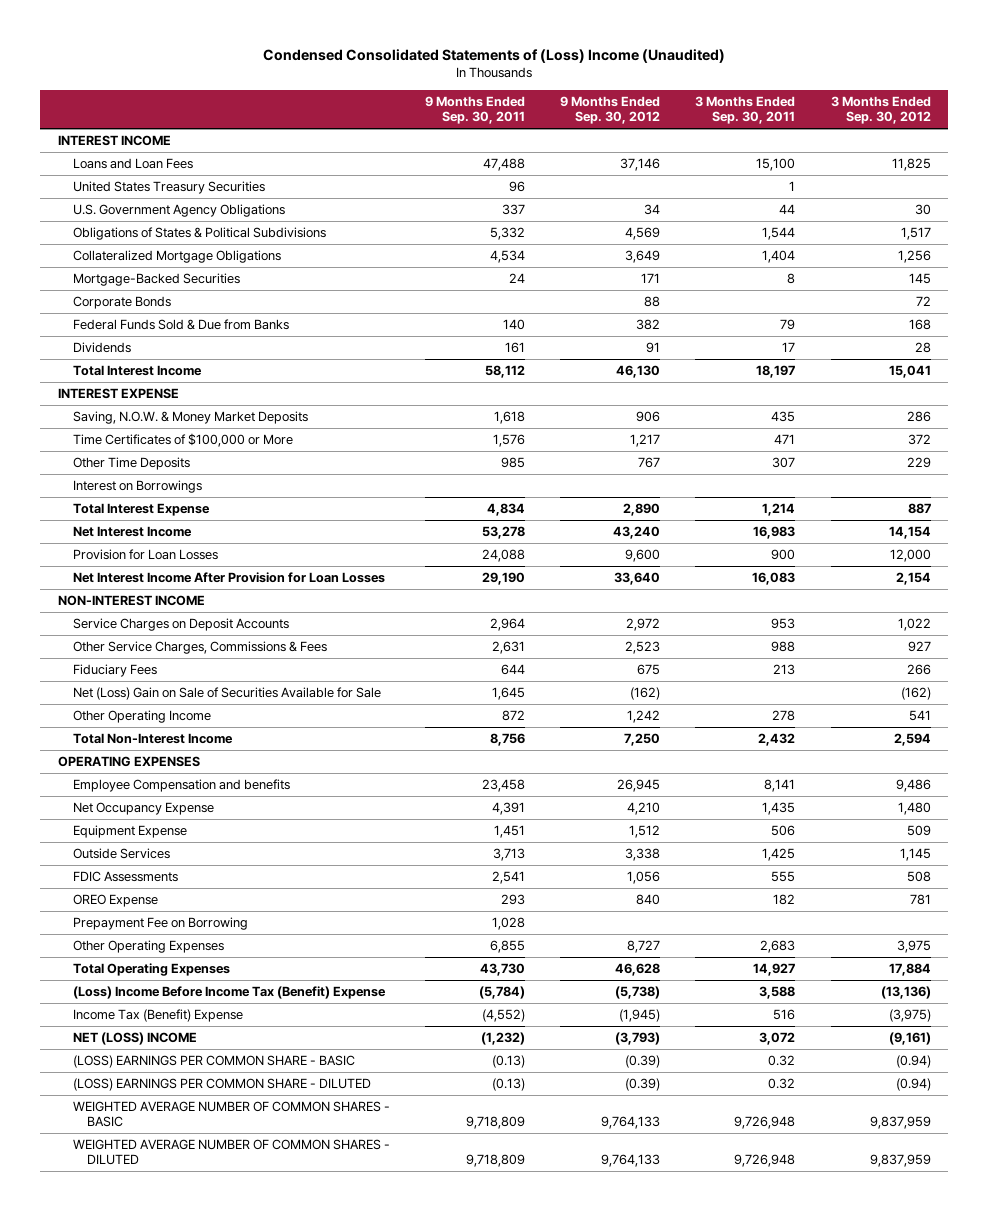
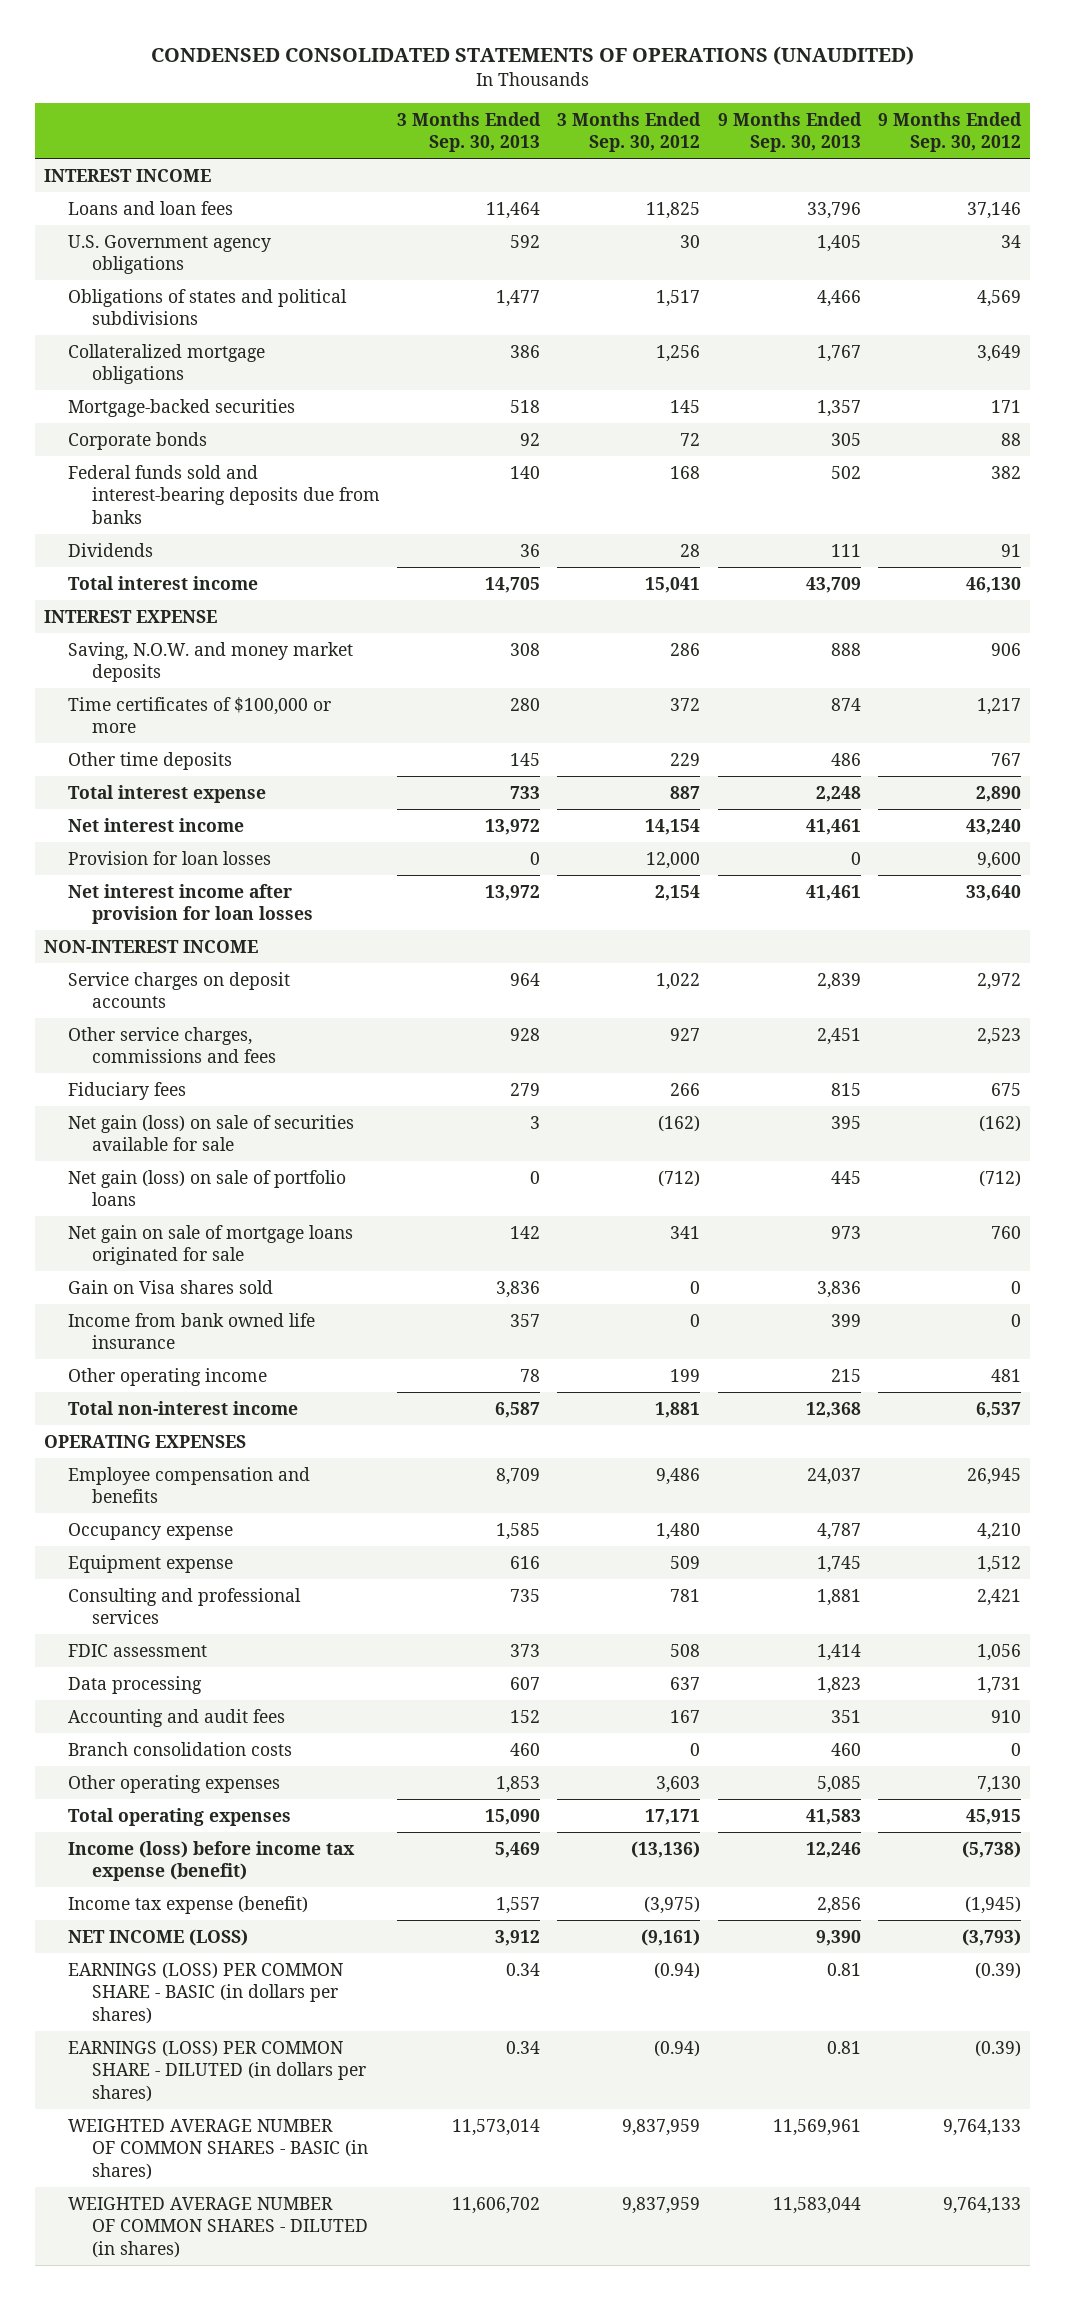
[263,49,726,64] Condensed Consolidated Statements of (Loss) Income (Unaudited) -> [150,46,914,66] CONDENSED CONSOLIDATED STATEMENTS OF OPERATIONS (UNAUDITED)
[424,96,525,125] 9 Months Ended Sep. 30, 2011 -> none
[695,96,796,125] 3 Months Ended Sep. 30, 2011 -> none
none -> [397,111,542,153] 3 Months Ended Sep. 30, 2013
none -> [717,111,862,153] 9 Months Ended Sep. 30, 2013
[72,181,265,195] United States Treasury Securities -> none
[72,158,193,170] Loans and Loan Fees -> [67,200,233,215] Loans and loan fees
[72,204,285,218] U.S. Government Agency Obligations -> [67,234,271,275] U.S. Government agency obligations
[72,227,326,241] Obligations of States & Political Subdivisions -> [67,288,347,326] Obligations of states and political subdivisions
[72,250,281,264] Collateralized Mortgage Obligations -> [67,343,265,385] Collateralized mortgage obligations
[72,273,240,287] Mortgage-Backed Securities -> [67,398,295,417] Mortgage-backed securities
[72,296,171,310] Corporate Bonds -> [67,431,207,450] Corporate bonds
[72,319,289,331] Federal Funds Sold & Due from Banks -> [67,464,380,524] Federal funds sold and interest-bearing deposits due from banks
[72,365,202,377] Total Interest Income -> [67,575,258,590] Total interest income
[72,480,202,494] Interest on Borrowings -> none
[72,411,308,425] Saving, N.O.W. & Money Market Deposits -> [67,641,353,683] Saving, N.O.W. and money market deposits
[72,433,293,448] Time Certificates of $100,000 or More -> [67,696,331,734] Time certificates of $100,000 or more
[72,457,190,471] Other Time Deposits -> [67,751,232,770] Other time deposits
[72,503,210,517] Total Interest Expense -> [67,784,266,803] Total interest expense
[72,526,192,538] Net Interest Income -> [67,817,244,832] Net interest income
[72,549,218,561] Provision for Loan Losses -> [67,850,271,865] Provision for loan losses
[72,572,385,584] Net Interest Income After Provision for Loan Losses -> [67,883,313,925] Net interest income after provision for loan losses
[72,618,289,632] Service Charges on Deposit Accounts -> [67,971,290,1009] Service charges on deposit accounts
[72,641,327,655] Other Service Charges, Commissions & Fees -> [67,1026,276,1064] Other service charges, commissions and fees
[72,664,157,678] Fiduciary Fees -> [67,1081,186,1100] Fiduciary fees
[72,687,381,701] Net (Loss) Gain on Sale of Securities Available for Sale -> [67,1114,354,1152] Net gain (loss) on sale of securities available for sale
none -> [67,1169,346,1207] Net gain (loss) on sale of portfolio loans
none -> [67,1224,353,1266] Net gain on sale of mortgage loans originated for sale
none -> [67,1279,273,1294] Gain on Visa shares sold
none -> [67,1312,315,1350] Income from bank owned life insurance
[72,710,211,724] Other Operating Income -> [67,1367,267,1386] Other operating income
[627,710,661,724] 1,242 -> [991,1368,1022,1382] 481
[908,710,931,722] 541 -> [670,1368,701,1382] 199
[72,733,233,745] Total Non-Interest Income -> [67,1400,298,1415] Total non-interest income
[624,733,661,747] 7,250 -> [976,1401,1022,1418] 6,537
[893,733,931,747] 2,594 -> [655,1401,701,1418] 1,881
[72,894,158,908] OREO Expense -> none
[72,917,248,931] Prepayment Fee on Borrowing -> none
[72,779,290,793] Employee Compensation and benefits -> [67,1466,310,1504] Employee compensation and benefits
[72,802,214,816] Net Occupancy Expense -> [67,1522,233,1540] Occupancy expense
[72,825,187,839] Equipment Expense -> [67,1554,233,1573] Equipment expense
[72,848,170,860] Outside Services -> [67,1587,301,1625] Consulting and professional services
[625,848,661,862] 3,338 -> [977,1588,1022,1606] 2,421
[899,848,931,862] 1,145 -> [670,1588,701,1602] 781
[72,871,178,883] FDIC Assessments -> [67,1643,207,1657] FDIC assessment
none -> [67,1675,202,1694] Data processing
none -> [67,1708,285,1727] Accounting and audit fees
none -> [67,1741,292,1756] Branch consolidation costs
[72,940,224,954] Other Operating Expenses -> [67,1774,280,1793] Other operating expenses
[627,940,661,954] 8,727 -> [977,1775,1022,1793] 7,130
[896,940,931,954] 3,975 -> [656,1775,701,1793] 3,603
[72,963,230,977] Total Operating Expenses -> [67,1807,291,1826] Total operating expenses
[615,963,661,977] 46,628 -> [966,1808,1022,1825] 45,915
[888,963,931,977] 17,884 -> [645,1808,701,1825] 17,171
[72,986,386,1000] (Loss) Income Before Income Tax (Benefit) Expense -> [67,1840,355,1882] Income (loss) before income tax expense (benefit)
[72,1009,243,1023] Income Tax (Benefit) Expense -> [67,1895,308,1914] Income tax expense (benefit)
[72,1032,197,1046] NET (LOSS) INCOME -> [67,1928,248,1946] NET INCOME (LOSS)
[72,1055,355,1069] (LOSS) EARNINGS PER COMMON SHARE - BASIC -> [67,1961,343,2024] EARNINGS (LOSS) PER COMMON SHARE - BASIC (in dollars per shares)
[72,1078,371,1092] (LOSS) EARNINGS PER COMMON SHARE - DILUTED -> [67,2039,366,2102] EARNINGS (LOSS) PER COMMON SHARE - DILUTED (in dollars per shares)
[72,1101,390,1128] WEIGHTED AVERAGE NUMBER OF COMMON SHARES - BASIC -> [67,2118,368,2180] WEIGHTED AVERAGE NUMBER OF COMMON SHARES - BASIC (in shares)
[72,1139,390,1166] WEIGHTED AVERAGE NUMBER OF COMMON SHARES - DILUTED -> [67,2196,368,2258] WEIGHTED AVERAGE NUMBER OF COMMON SHARES - DILUTED (in shares)

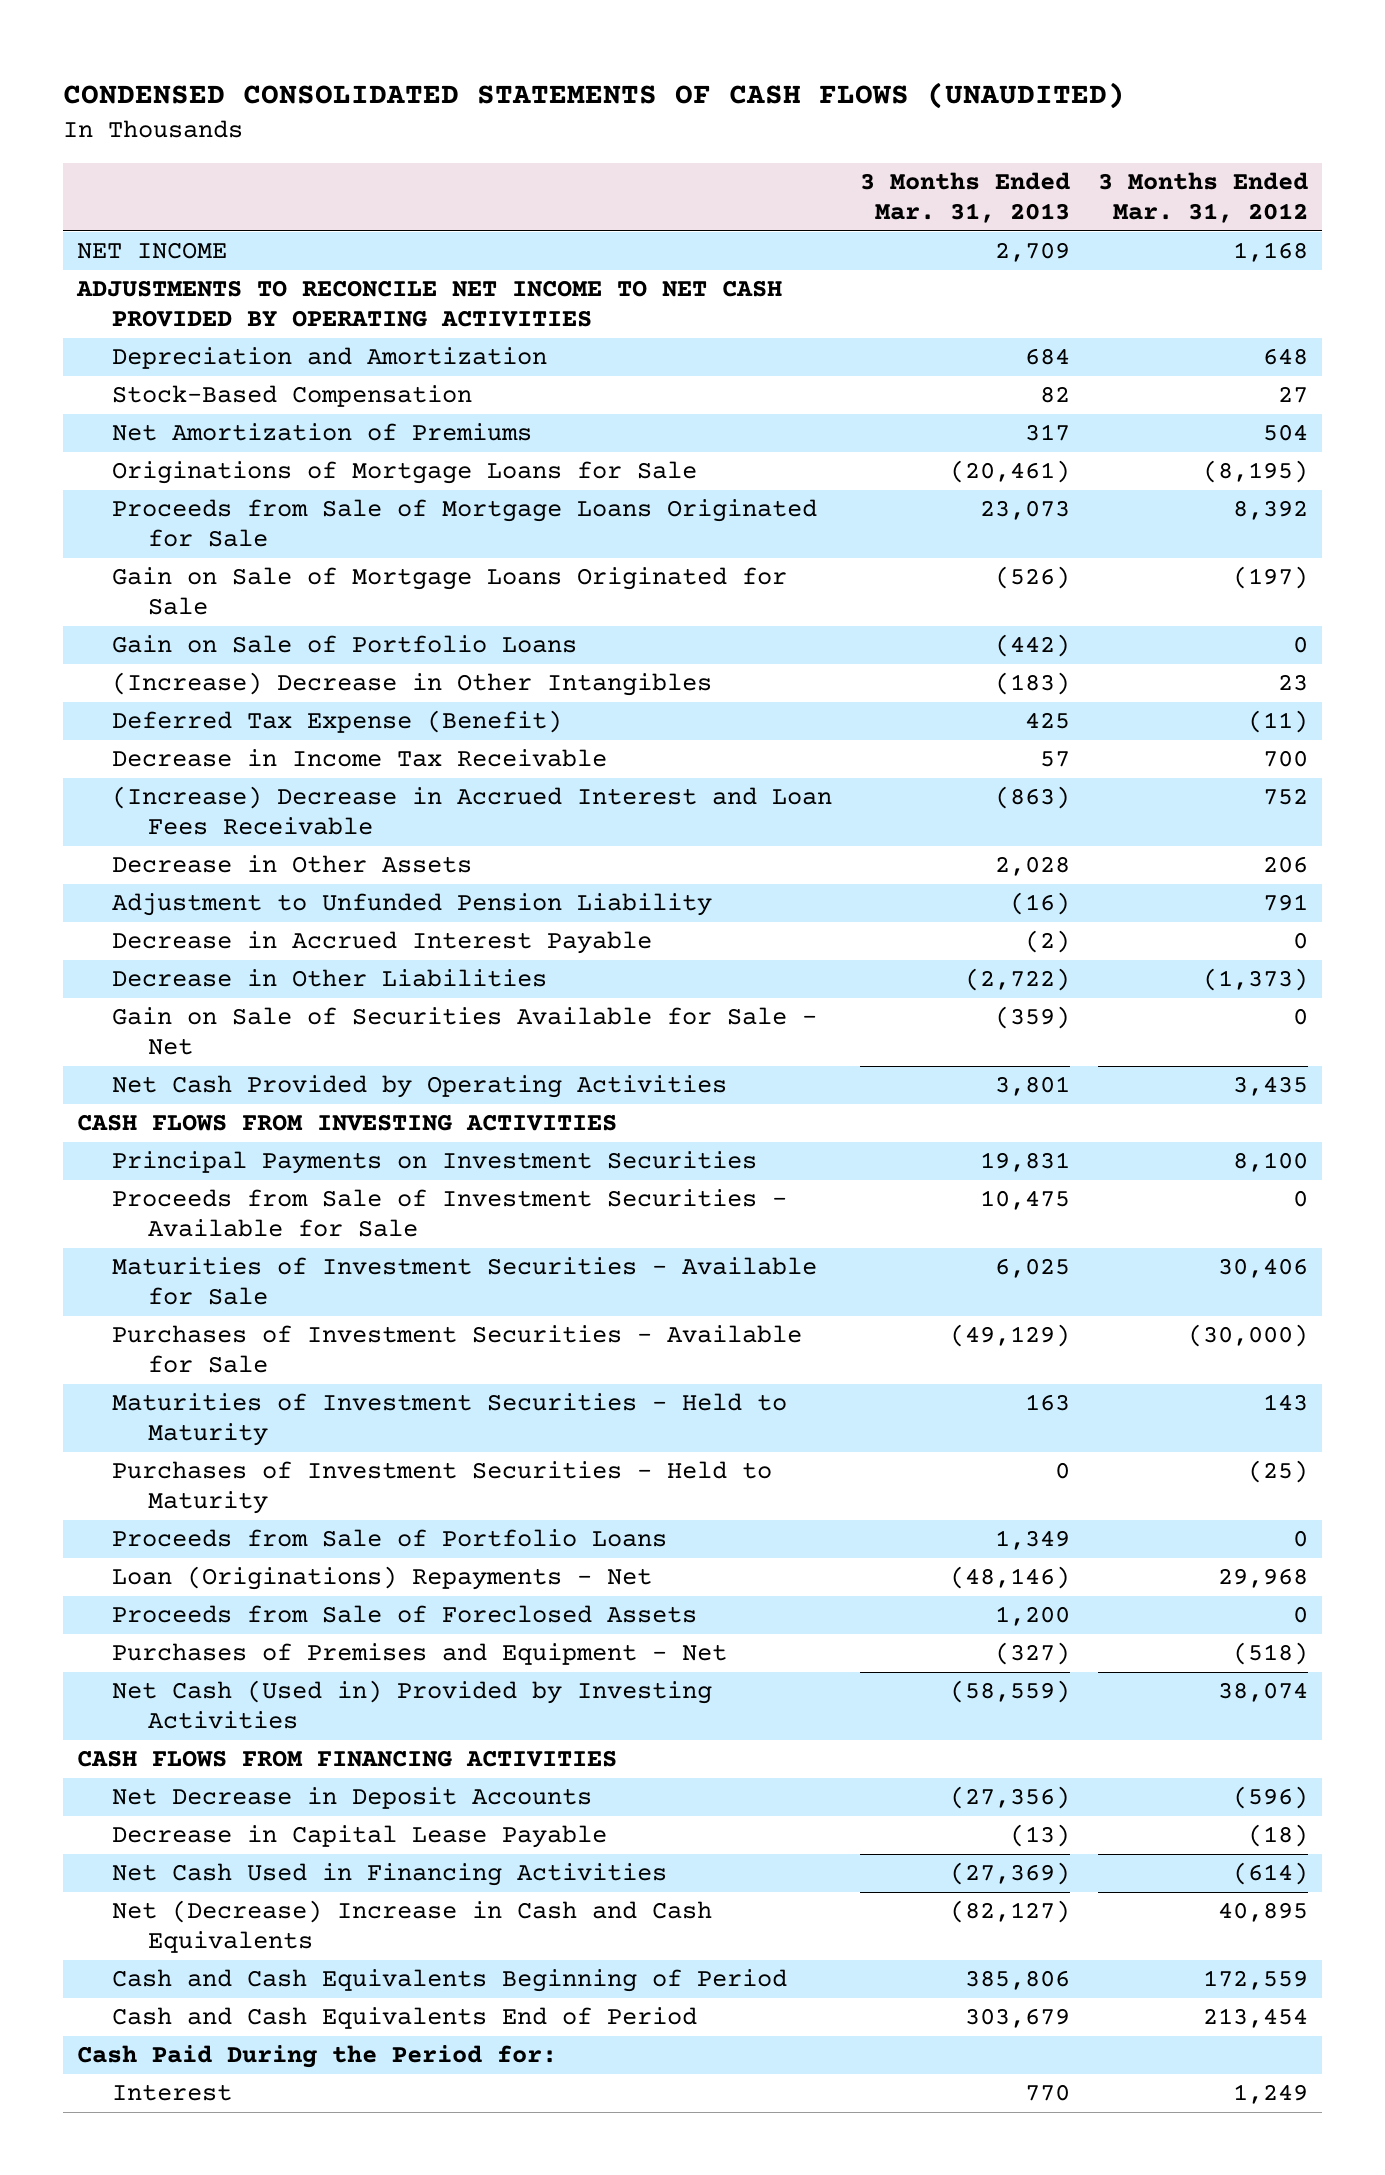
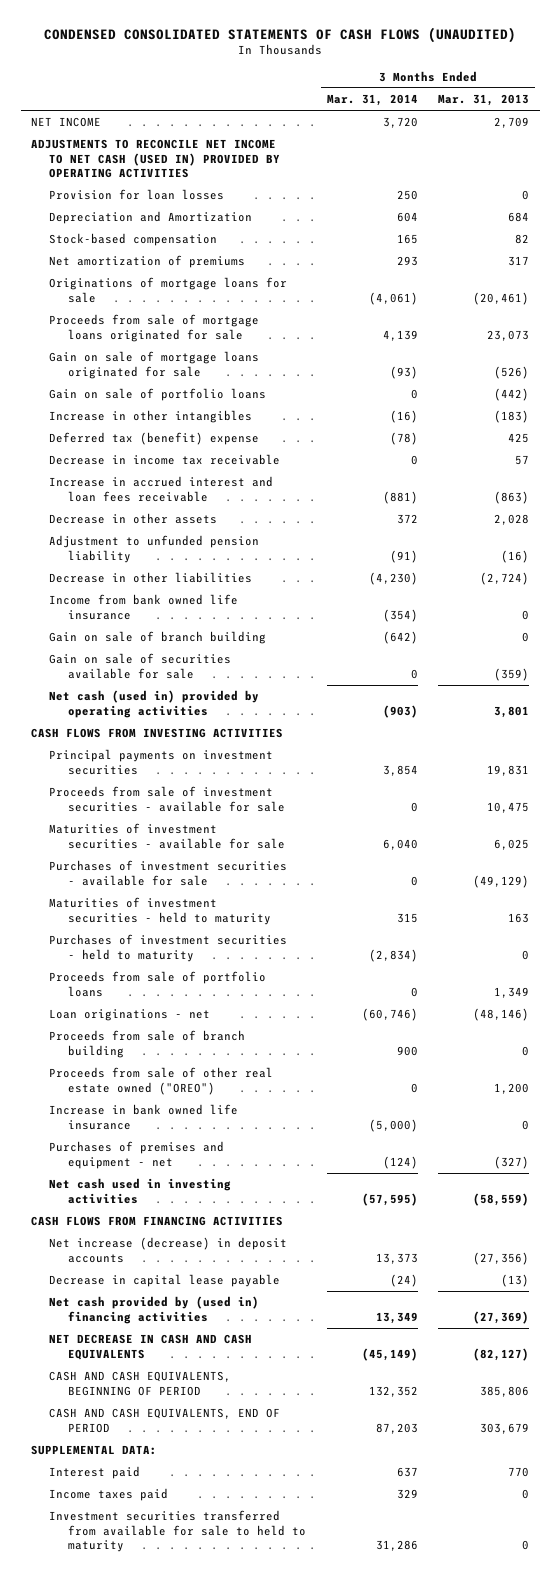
[1097,172,1308,223] 3 Months Ended Mar. 31, 2012 -> none
none -> [326,94,418,107] Mar. 31, 2014
[75,280,782,328] ADJUSTMENTS TO RECONCILE NET INCOME TO NET CASH PROVIDED BY OPERATING ACTIVITIES -> [31,139,281,179] ADJUSTMENTS TO RECONCILE NET INCOME TO NET CASH (USED IN) PROVIDED BY OPERATING ACTIVITIES
none -> [49,189,225,201] Provision for loan losses
[112,931,653,955] Decrease in Accrued Interest Payable -> none
[112,385,473,408] Stock-Based Compensation -> [49,233,218,247] Stock-based compensation
[112,423,533,442] Net Amortization of Premiums -> [49,255,246,269] Net amortization of premiums
[112,461,698,485] Originations of Mortgage Loans for Sale -> [49,277,288,303] Originations of mortgage loans for sale
[112,499,818,548] Proceeds from Sale of Mortgage Loans Originated for Sale -> [49,314,260,342] Proceeds from sale of mortgage loans originated for sale
[112,567,788,616] Gain on Sale of Mortgage Loans Originated for Sale -> [49,351,260,379] Gain on sale of mortgage loans originated for sale
[112,635,578,654] Gain on Sale of Portfolio Loans -> [49,388,267,402] Gain on sale of portfolio loans
[112,672,713,697] (Increase) Decrease in Other Intangibles -> [49,410,253,424] Increase in other intangibles
[112,710,563,734] Deferred Tax Expense (Benefit) -> [49,432,260,446] Deferred tax (benefit) expense
[112,749,608,768] Decrease in Income Tax Receivable -> [49,454,281,466] Decrease in income tax receivable
[112,786,833,836] (Increase) Decrease in Accrued Interest and Loan Fees Receivable -> [49,476,274,502] Increase in accrued interest and loan fees receivable
[112,855,473,874] Decrease in Other Assets -> [49,513,218,525] Decrease in other assets
[112,893,713,917] Adjustment to Unfunded Pension Liability -> [49,535,260,563] Adjustment to unfunded pension liability
[112,969,548,988] Decrease in Other Liabilities -> [49,572,253,584] Decrease in other liabilities
[965,968,1071,992] (2,722) -> [480,572,530,586] (2,724)
none -> [49,594,239,620] Income from bank owned life insurance
none -> [49,631,267,645] Gain on sale of branch building
[112,1007,818,1056] Gain on Sale of Securities Available for Sale - Net -> [49,653,232,679] Gain on sale of securities available for sale
[112,1075,728,1099] Net Cash Provided by Operating Activities -> [49,690,260,718] Net cash (used in) provided by operating activities
[112,1151,758,1175] Principal Payments on Investment Securities -> [49,749,274,775] Principal payments on investment securities
[112,1189,788,1238] Proceeds from Sale of Investment Securities - Available for Sale -> [49,786,285,812] Proceeds from sale of investment securities - available for sale
[112,1257,818,1306] Maturities of Investment Securities - Available for Sale -> [49,823,285,849] Maturities of investment securities - available for sale
[112,1325,803,1374] Purchases of Investment Securities - Available for Sale -> [49,860,288,886] Purchases of investment securities - available for sale
[112,1393,788,1447] Maturities of Investment Securities - Held to Maturity -> [49,897,271,925] Maturities of investment securities - held to maturity
[112,1461,773,1515] Purchases of Investment Securities - Held to Maturity -> [49,934,288,962] Purchases of investment securities - held to maturity
[112,1529,668,1548] Proceeds from Sale of Portfolio Loans -> [49,971,267,997] Proceeds from sale of portfolio loans
[112,1566,653,1591] Loan (Originations) Repayments - Net -> [49,1009,211,1022] Loan originations - net
none -> [49,1030,246,1058] Proceeds from sale of branch building
[112,1605,698,1624] Proceeds from Sale of Foreclosed Assets -> [49,1067,274,1095] Proceeds from sale of other real estate owned ("OREO")
none -> [49,1104,239,1130] Increase in bank owned life insurance
[112,1643,728,1666] Purchases of Premises and Equipment - Net -> [49,1141,225,1169] Purchases of premises and equipment - net
[112,1680,713,1730] Net Cash (Used in) Provided by Investing Activities -> [49,1178,232,1204] Net cash used in investing activities
[76,2045,557,2069] Cash Paid During the Period for: -> none
[112,1787,593,1810] Net Decrease in Deposit Accounts -> [49,1237,288,1263] Net increase (decrease) in deposit accounts
[112,1825,608,1849] Decrease in Capital Lease Payable -> [49,1274,281,1288] Decrease in capital lease payable
[112,1863,668,1887] Net Cash Used in Financing Activities -> [49,1296,260,1324] Net cash provided by (used in) financing activities
[112,1900,713,1954] Net (Decrease) Increase in Cash and Cash Equivalents -> [49,1334,253,1360] NET DECREASE IN CASH AND CASH EQUIVALENTS
[112,1969,788,1993] Cash and Cash Equivalents Beginning of Period -> [49,1371,232,1396] CASH AND CASH EQUIVALENTS, BEGINNING OF PERIOD
[112,2007,698,2030] Cash and Cash Equivalents End of Period -> [49,1408,281,1433] CASH AND CASH EQUIVALENTS, END OF PERIOD
none -> [31,1445,158,1456] SUPPLEMENTAL DATA:
[112,2084,233,2102] Interest -> [49,1466,141,1480] Interest paid
none -> [49,1488,169,1502] Income taxes paid
none -> [49,1510,306,1553] Investment securities transferred from available for sale to held to maturity

